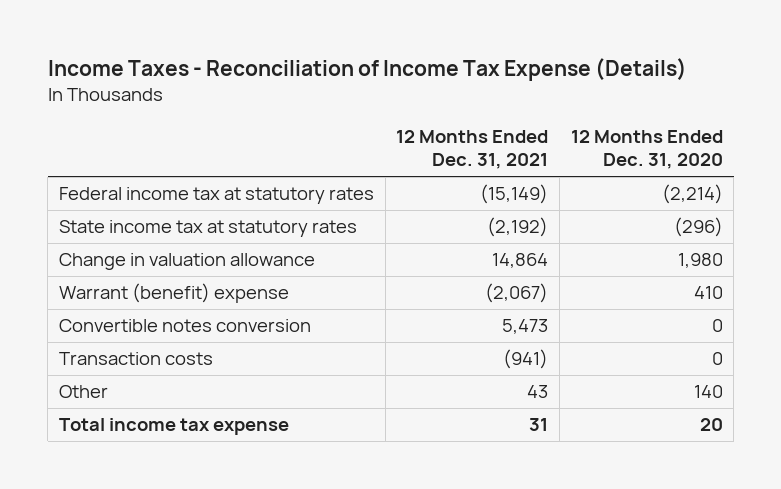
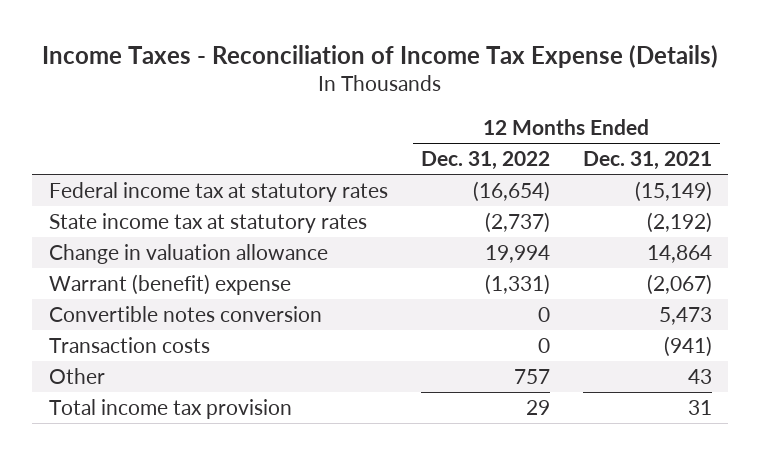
[570,130,723,170] 12 Months Ended Dec. 31, 2020 -> none
none -> [420,151,550,171] Dec. 31, 2022
[58,418,289,436] Total income tax expense -> [48,398,292,419] Total income tax provision

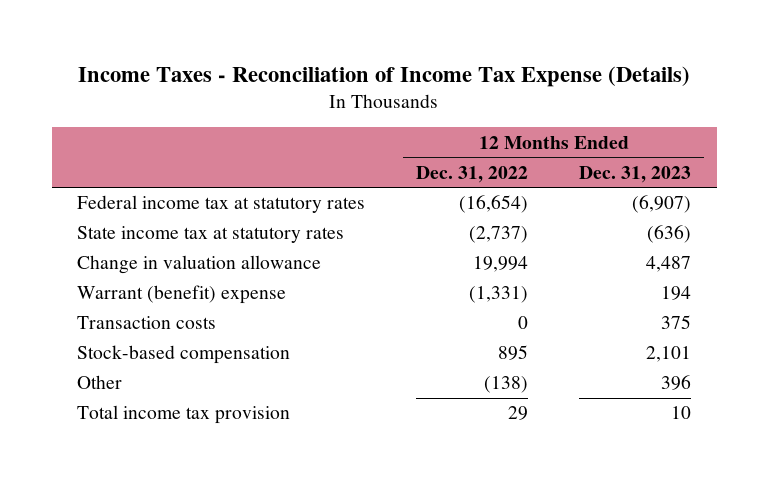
[582,151,712,171] Dec. 31, 2021 -> none
none -> [579,165,692,183] Dec. 31, 2023
[48,305,322,322] Convertible notes conversion -> none
none -> [77,345,291,365] Stock-based compensation
[513,368,550,384] 757 -> [484,376,529,394] (138)

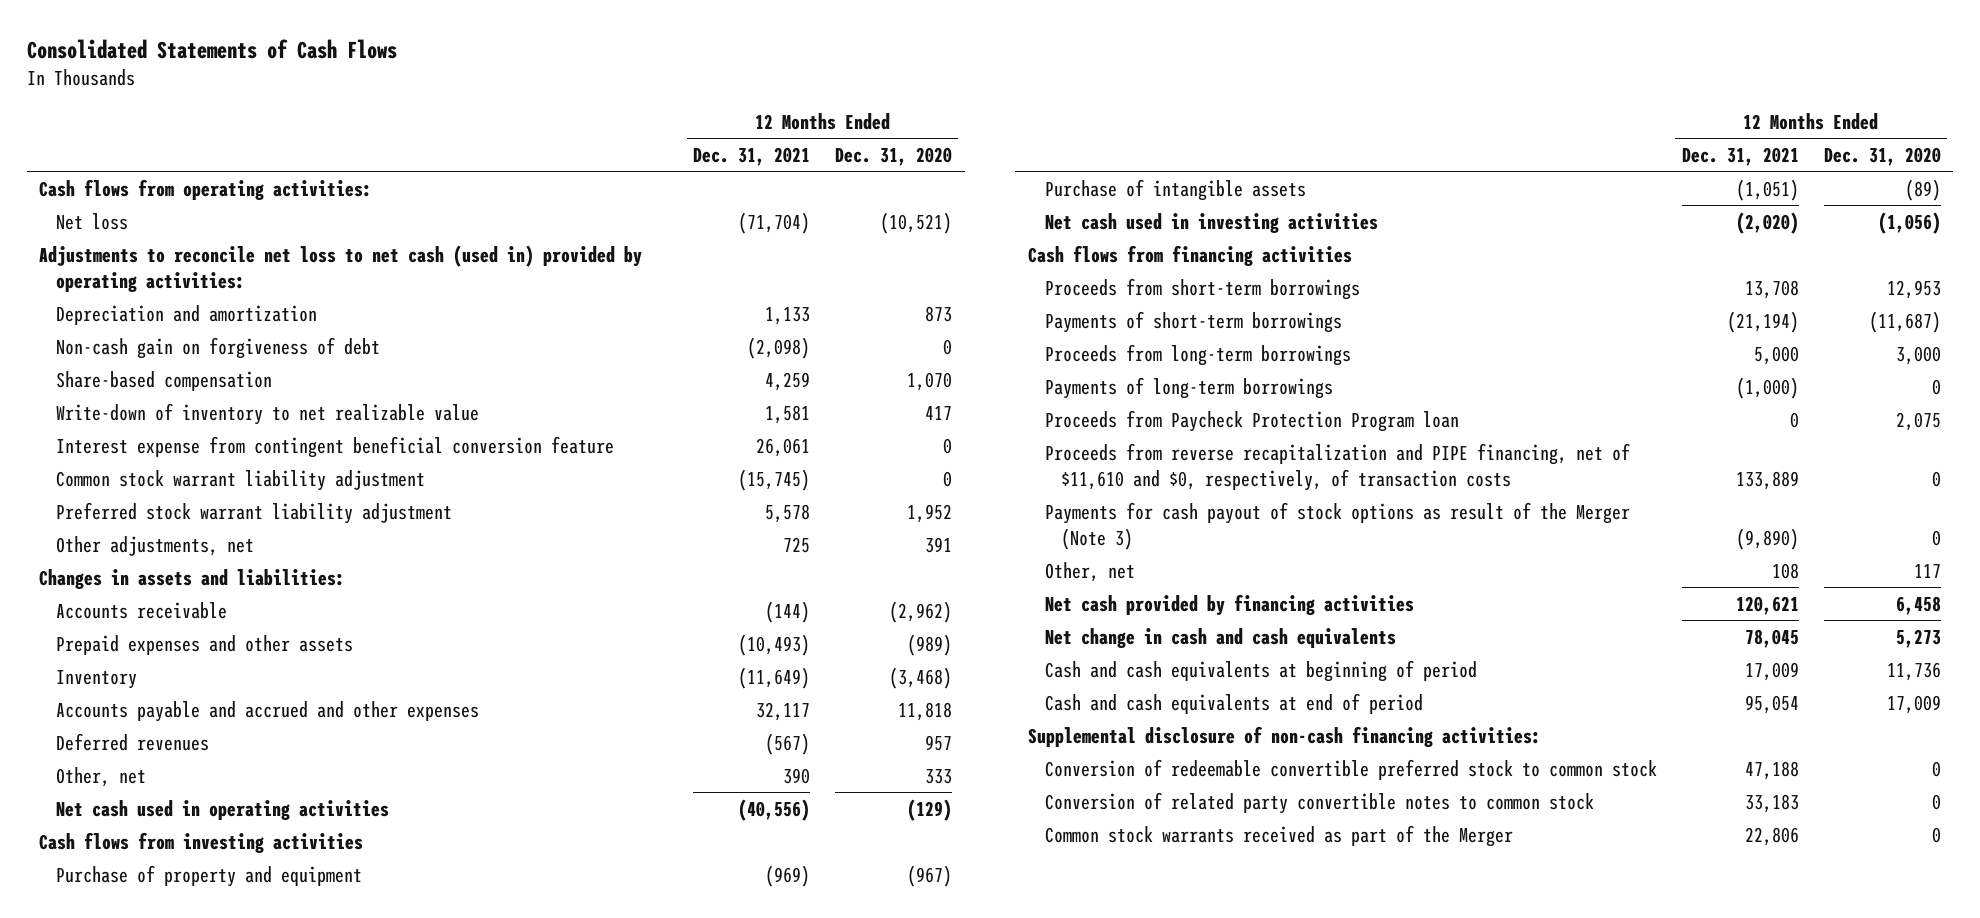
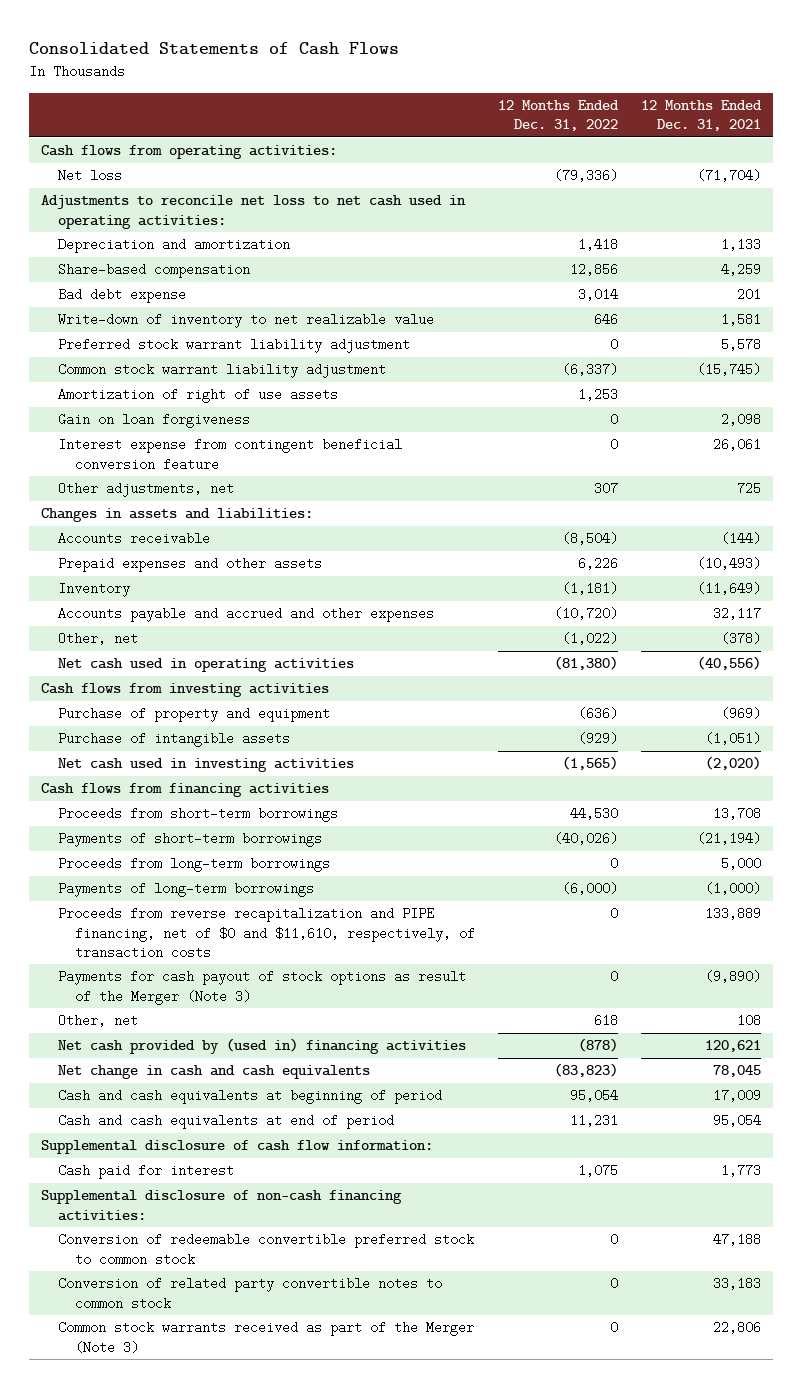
[835,146,953,166] Dec. 31, 2020 -> none
none -> [498,99,620,132] 12 Months Ended Dec. 31, 2022
[39,244,643,292] Adjustments to reconcile net loss to net cash (used in) provided by operating activities: -> [40,195,466,229] Adjustments to reconcile net loss to net cash used in operating activities:
[55,336,380,359] Non-cash gain on forgiveness of debt -> none
none -> [58,288,187,304] Bad debt expense
[55,469,425,491] Common stock warrant liability adjustment -> [58,363,387,379] Common stock warrant liability adjustment
none -> [58,388,339,404] Amortization of right of use assets
none -> [58,413,251,429] Gain on loan forgiveness
[55,435,614,458] Interest expense from contingent beneficial conversion feature -> [58,438,403,471] Interest expense from contingent beneficial conversion feature
[55,732,209,751] Deferred revenues -> none
[783,767,811,784] 390 -> [721,632,762,646] (378)
[1044,409,1459,432] Proceeds from Paycheck Protection Program loan -> none
[1044,442,1630,491] Proceeds from reverse recapitalization and PIPE financing, net of $11,610 and $0, respectively, of transaction costs -> [58,907,476,959] Proceeds from reverse recapitalization and PIPE financing, net of $0 and $11,610, respectively, of transaction costs
[1044,593,1414,616] Net cash provided by financing activities -> [58,1038,467,1055] Net cash provided by (used in) financing activities
none -> [40,1140,433,1155] Supplemental disclosure of cash flow information:
none -> [58,1164,235,1180] Cash paid for interest
[1044,824,1513,847] Common stock warrants received as part of the Merger -> [58,1321,475,1354] Common stock warrants received as part of the Merger (Note 3)

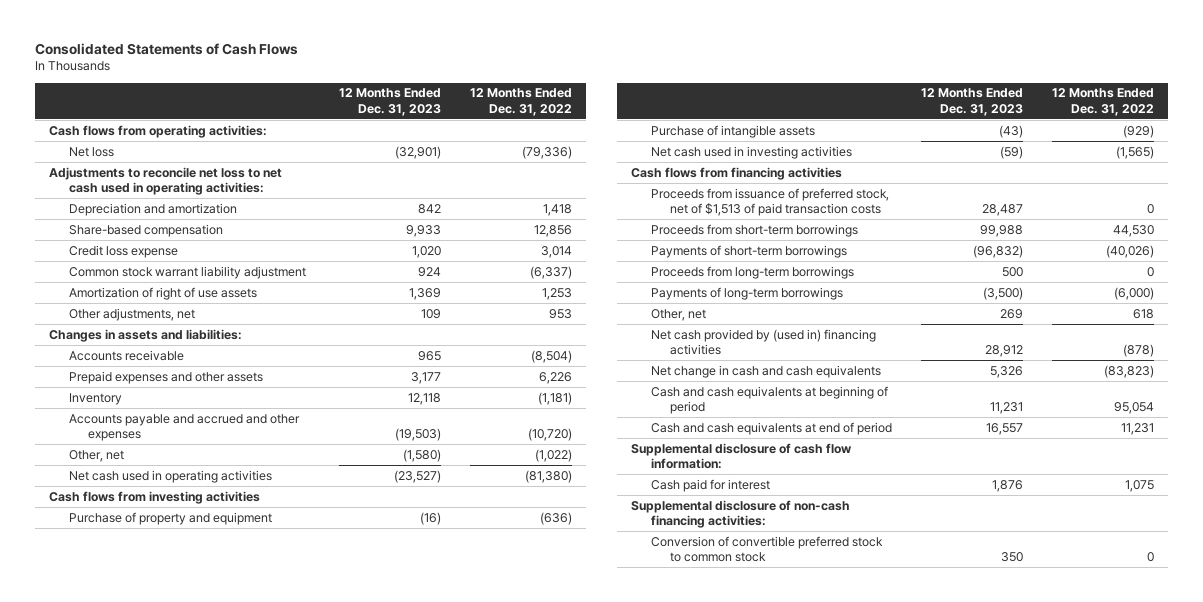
[641,99,763,132] 12 Months Ended Dec. 31, 2021 -> none
none -> [338,88,441,116] 12 Months Ended Dec. 31, 2023
[58,313,435,329] Write-down of inventory to net realizable value -> none
[58,338,411,354] Preferred stock warrant liability adjustment -> none
[58,288,187,304] Bad debt expense -> [68,244,178,258] Credit loss expense
[58,413,251,429] Gain on loan forgiveness -> none
[58,438,403,471] Interest expense from contingent beneficial conversion feature -> none
[594,482,619,496] 307 -> [548,308,572,319] 953
none -> [650,187,889,217] Proceeds from issuance of preferred stock, net of $1,513 of paid transaction costs
[58,907,476,959] Proceeds from reverse recapitalization and PIPE financing, net of $0 and $11,610, respectively, of transaction costs -> none
[58,970,467,1005] Payments for cash payout of stock options as result of the Merger (Note 3) -> none
[58,1277,443,1310] Conversion of related party convertible notes to common stock -> none
[58,1321,475,1354] Common stock warrants received as part of the Merger (Note 3) -> none
[58,1233,475,1266] Conversion of redeemable convertible preferred stock to common stock -> [650,535,883,563] Conversion of convertible preferred stock to common stock

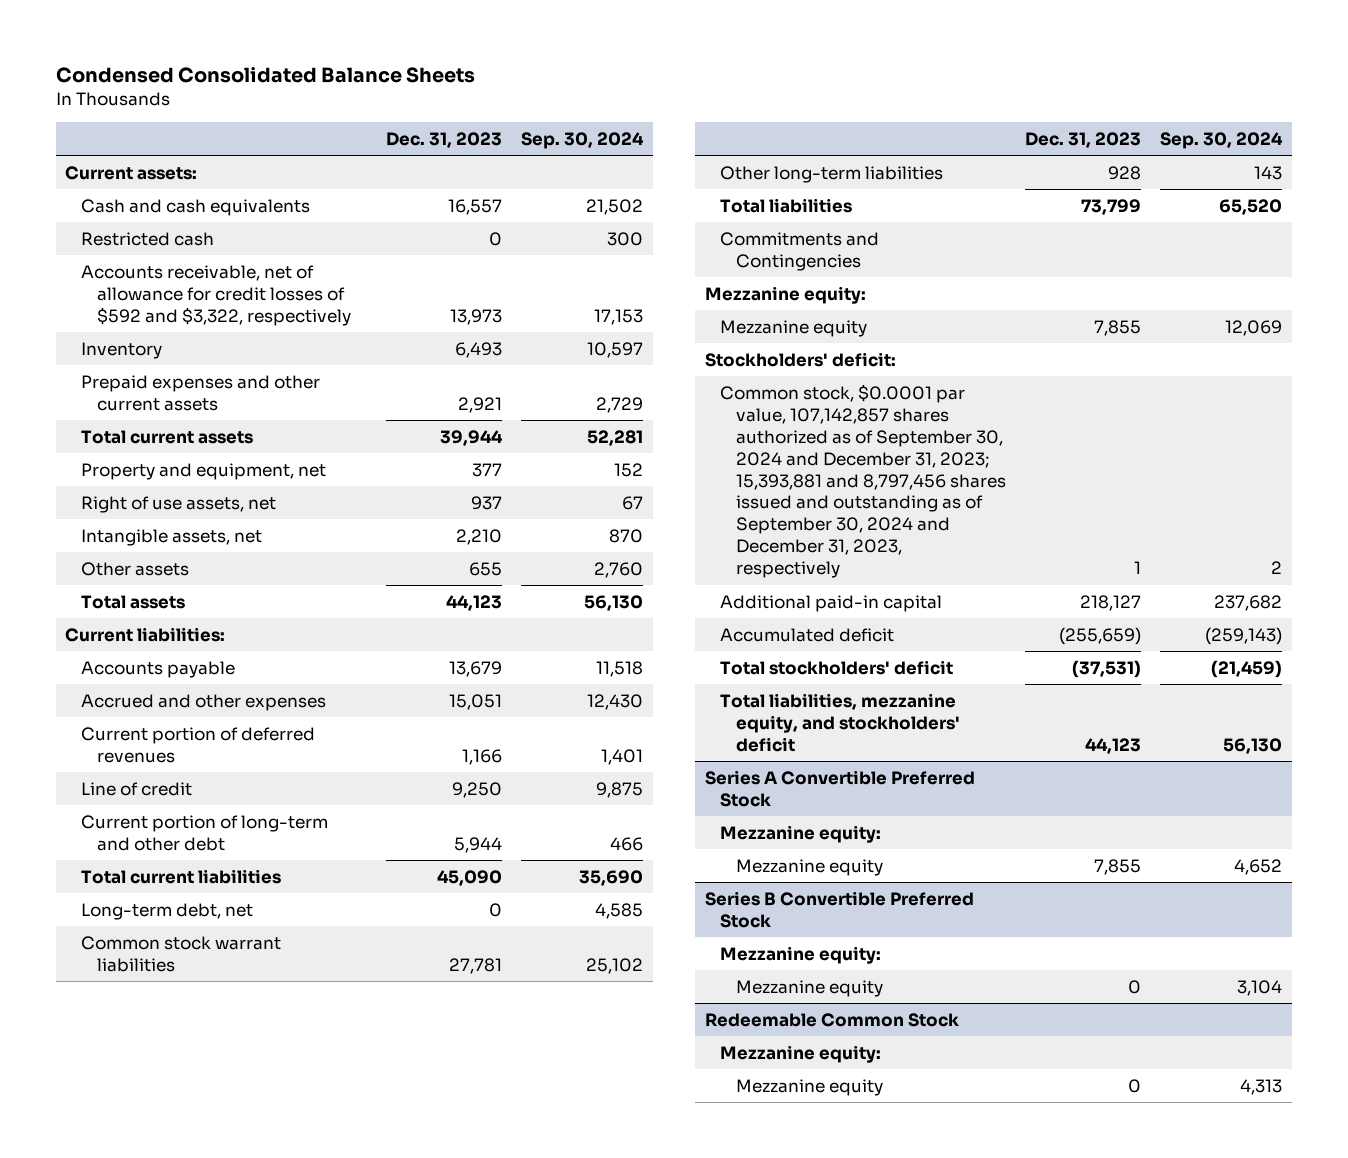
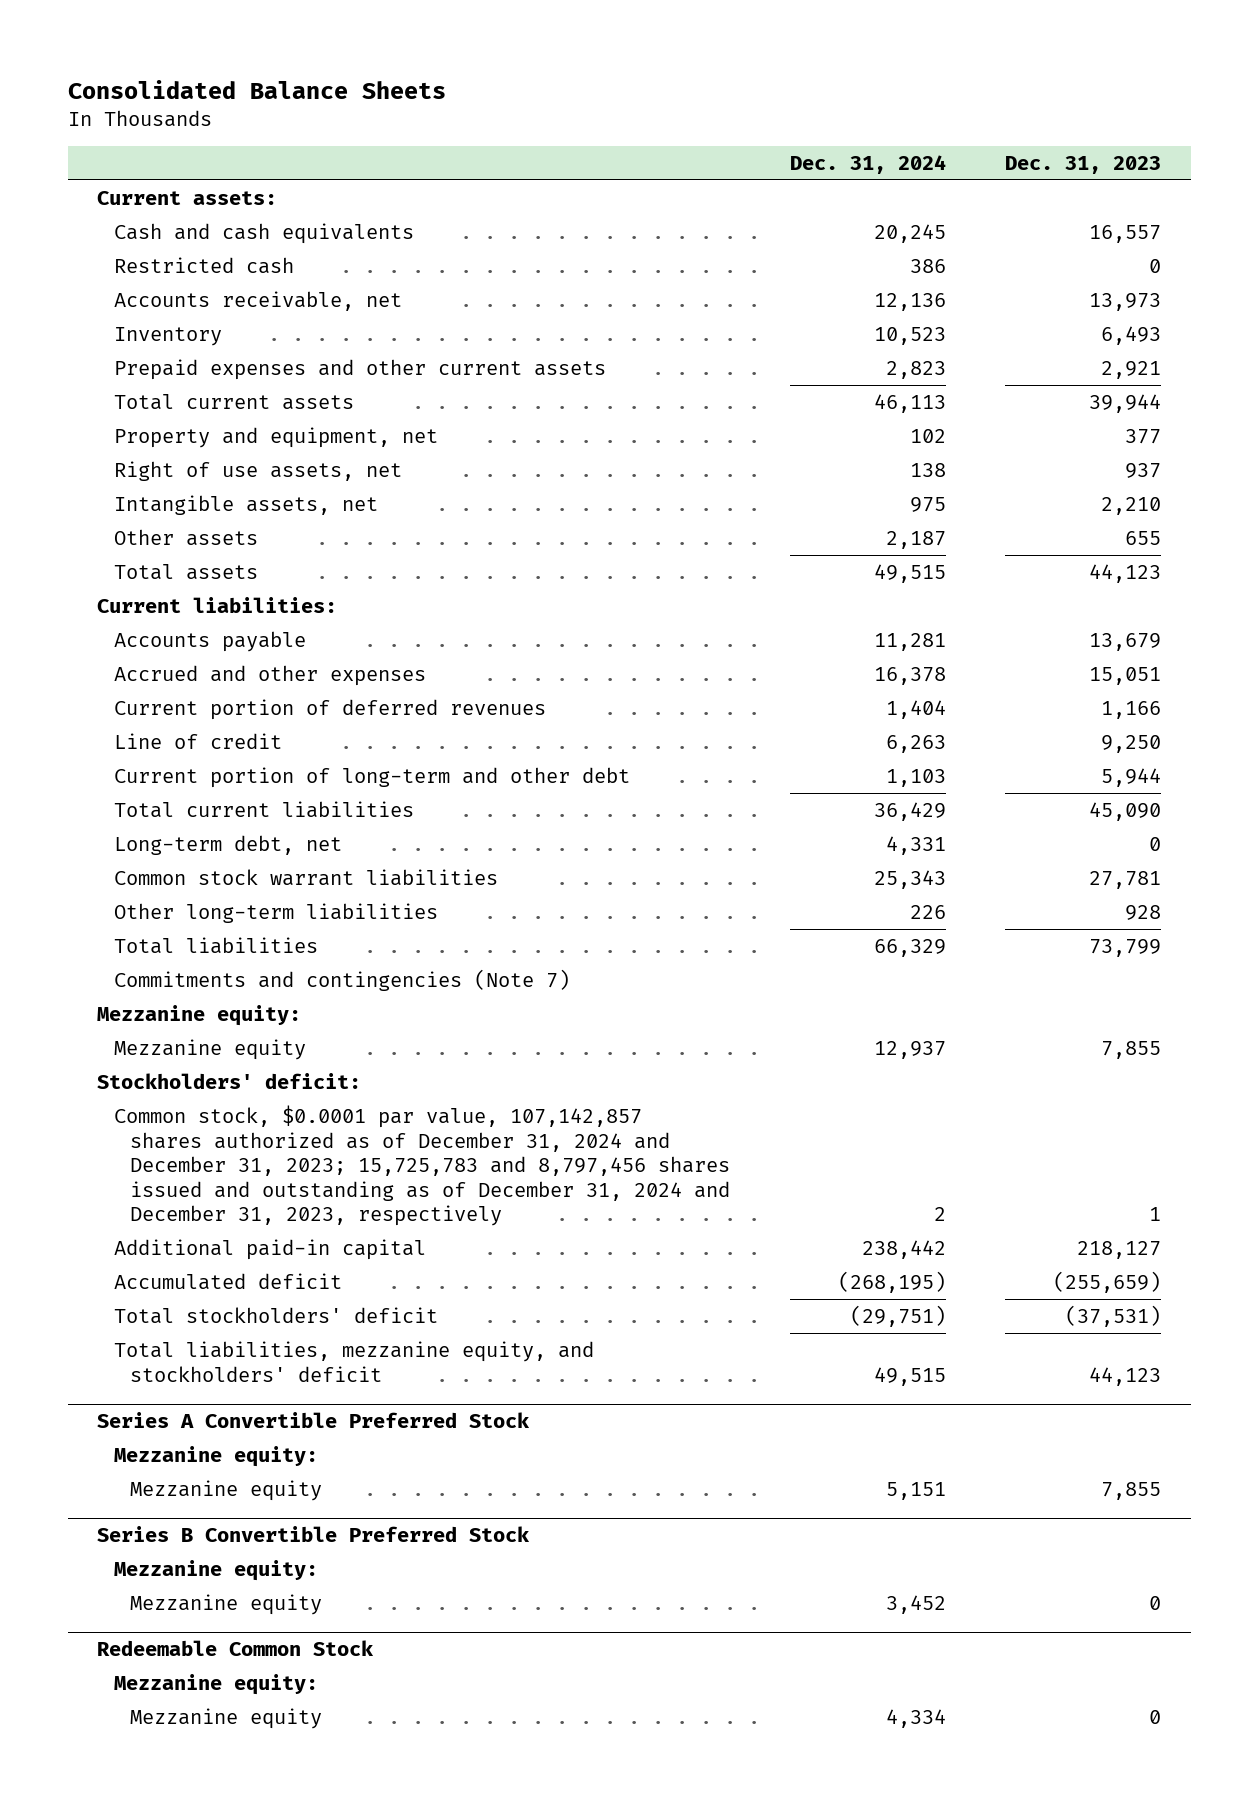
[55,67,475,84] Condensed Consolidated Balance Sheets -> [67,79,446,99] Consolidated Balance Sheets
[521,131,645,149] Sep. 30, 2024 -> none
none -> [789,154,946,174] Dec. 31, 2024
[81,264,351,326] Accounts receivable, net of allowance for credit losses of $592 and $3,322, respectively -> [113,291,402,312] Accounts receivable, net
[720,231,880,271] Commitments and Contingencies -> [113,969,570,992] Commitments and contingencies (Note 7)
[720,383,1006,579] Common stock, $0.0001 par value, 107,142,857 shares authorized as of September 30, 2024 and December 31, 2023; 15,393,881 and 8,797,456 shares issued and outstanding as of September 30, 2024 and December 31, 2023, respectively -> [113,1105,731,1227] Common stock, $0.0001 par value, 107,142,857 shares authorized as of December 31, 2024 and December 31, 2023; 15,725,783 and 8,797,456 shares issued and outstanding as of December 31, 2024 and December 31, 2023, respectively

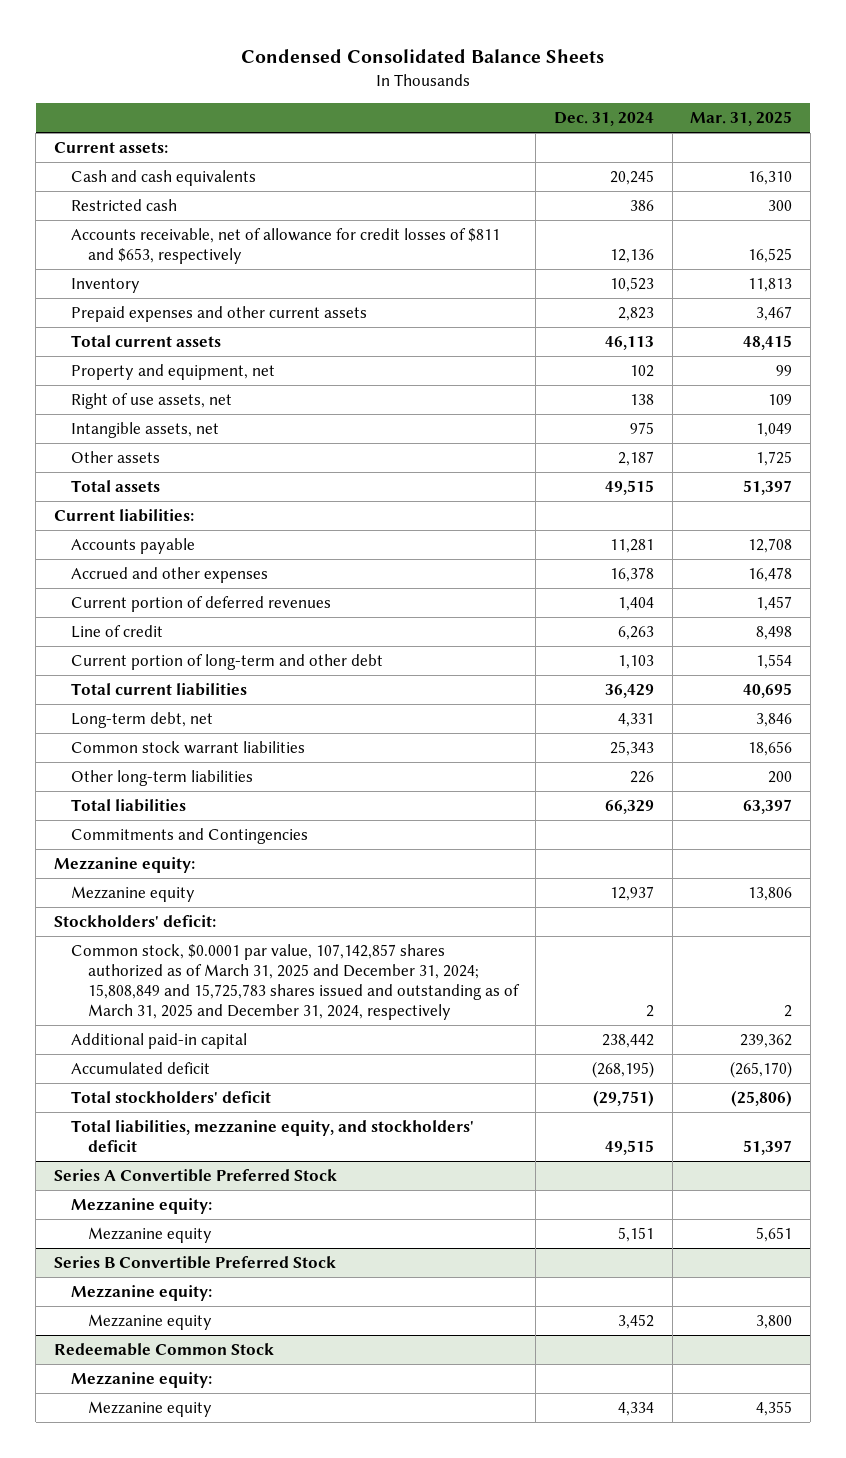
[67,79,446,99] Consolidated Balance Sheets -> [241,48,605,63] Condensed Consolidated Balance Sheets
[1004,155,1161,174] Dec. 31, 2023 -> none
none -> [690,111,793,127] Mar. 31, 2025
[113,291,402,312] Accounts receivable, net -> [70,228,500,265] Accounts receivable, net of allowance for credit losses of $811 and $653, respectively
[113,969,570,992] Commitments and contingencies (Note 7) -> [70,828,308,845] Commitments and Contingencies
[113,1105,731,1227] Common stock, $0.0001 par value, 107,142,857 shares authorized as of December 31, 2024 and December 31, 2023; 15,725,783 and 8,797,456 shares issued and outstanding as of December 31, 2024 and December 31, 2023, respectively -> [70,944,520,1021] Common stock, $0.0001 par value, 107,142,857 shares authorized as of March 31, 2025 and December 31, 2024; 15,808,849 and 15,725,783 shares issued and outstanding as of March 31, 2025 and December 31, 2024, respectively

